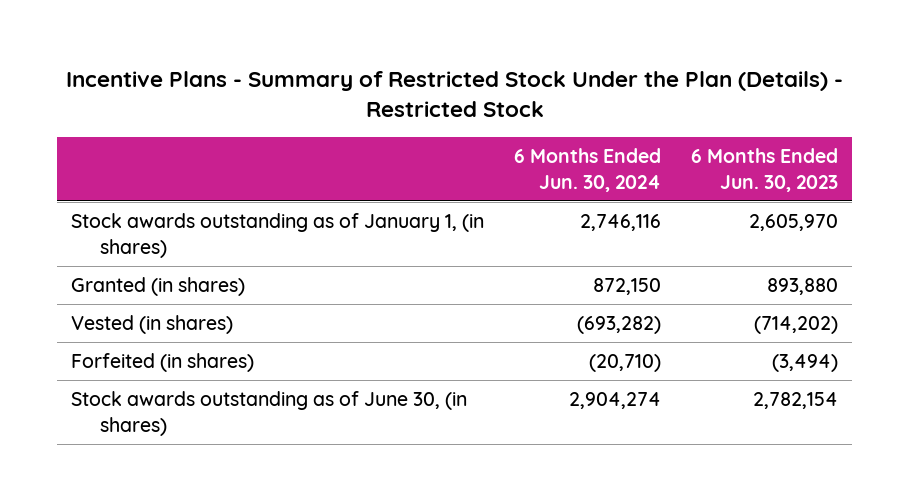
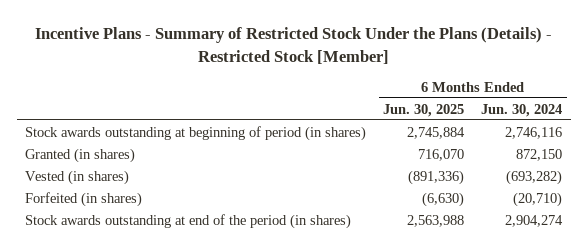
[65,71,843,118] Incentive Plans - Summary of Restricted Stock Under the Plan (Details) - Restricted Stock -> [34,27,552,64] Incentive Plans - Summary of Restricted Stock Under the Plans (Details) - Restricted Stock [Member]
[690,148,838,192] 6 Months Ended Jun. 30, 2023 -> none
none -> [383,103,465,117] Jun. 30, 2025
[71,213,485,258] Stock awards outstanding as of January 1, (in shares) -> [25,125,367,141] Stock awards outstanding at beginning of period (in shares)
[71,391,468,436] Stock awards outstanding as of June 30, (in shares) -> [25,213,352,229] Stock awards outstanding at end of the period (in shares)

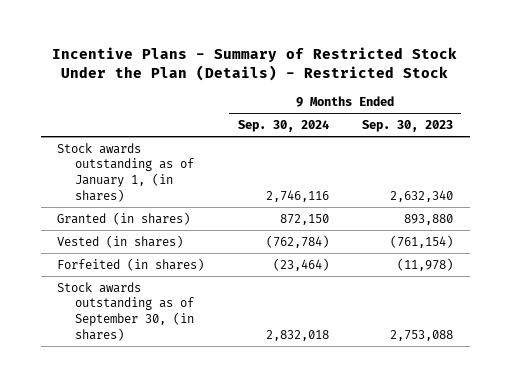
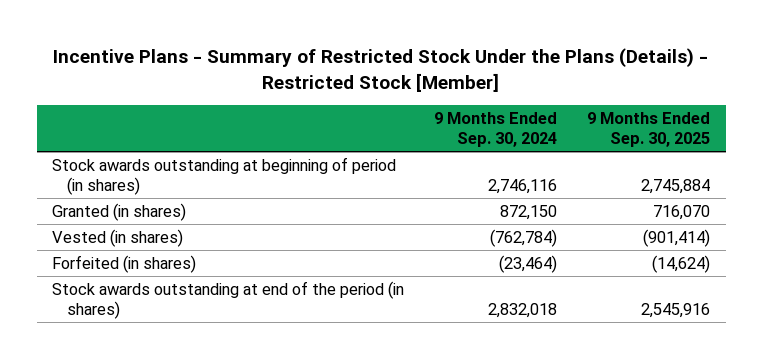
[52,47,458,82] Incentive Plans - Summary of Restricted Stock Under the Plan (Details) - Restricted Stock -> [53,47,709,92] Incentive Plans - Summary of Restricted Stock Under the Plans (Details) - Restricted Stock [Member]
[362,120,454,133] Sep. 30, 2023 -> none
none -> [587,111,711,148] 9 Months Ended Sep. 30, 2025
[57,142,194,202] Stock awards outstanding as of January 1, (in shares) -> [52,156,397,196] Stock awards outstanding at beginning of period (in shares)
[57,281,194,341] Stock awards outstanding as of September 30, (in shares) -> [52,280,405,320] Stock awards outstanding at end of the period (in shares)

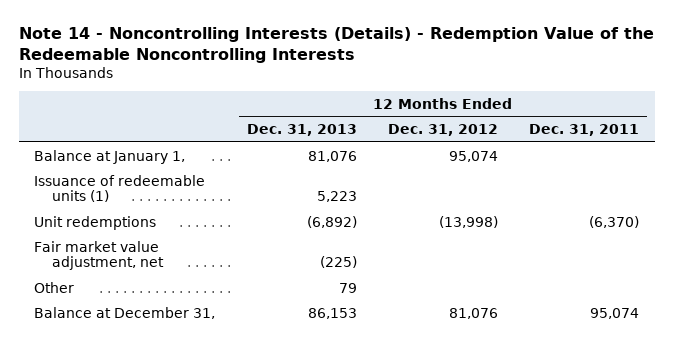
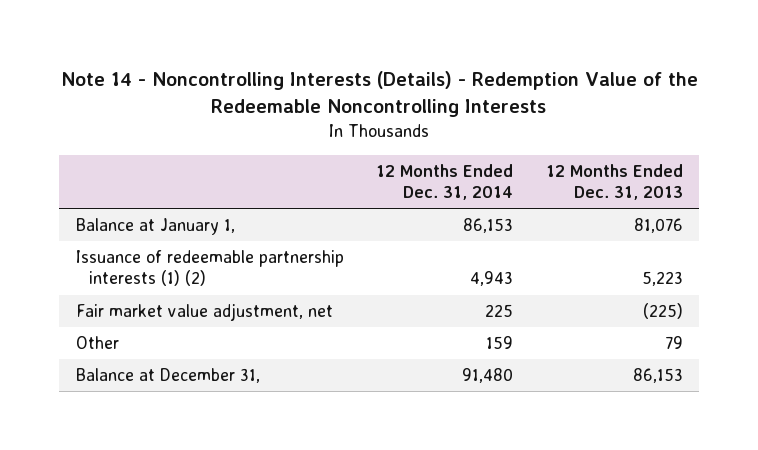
[388,123,499,136] Dec. 31, 2012 -> none
[529,123,640,136] Dec. 31, 2011 -> none
none -> [376,163,514,200] 12 Months Ended Dec. 31, 2014
[34,215,157,230] Unit redemptions -> none
[34,174,206,203] Issuance of redeemable units (1) -> [75,250,344,287] Issuance of redeemable partnership interests (1) (2)

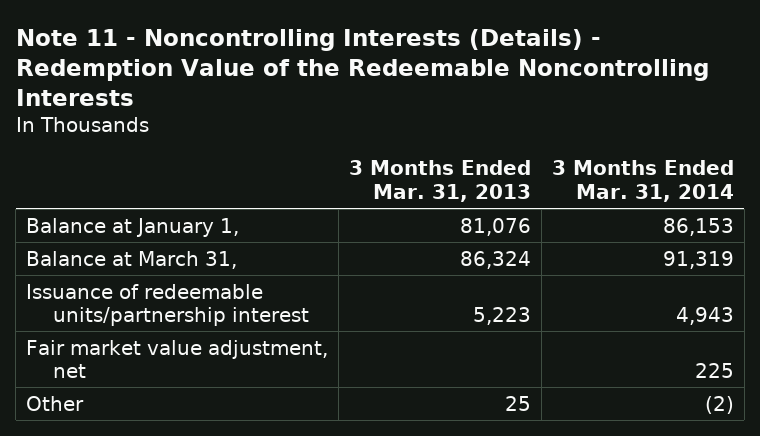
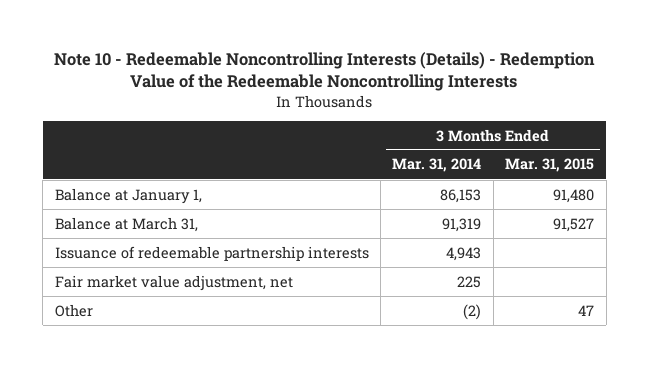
[15,28,709,107] Note 11 - Noncontrolling Interests (Details) - Redemption Value of the Redeemable Noncontrolling Interests -> [54,51,596,92] Note 10 - Redeemable Noncontrolling Interests (Details) - Redemption Value of the Redeemable Noncontrolling Interests
[348,160,531,202] 3 Months Ended Mar. 31, 2013 -> none
none -> [505,158,595,173] Mar. 31, 2015
[26,283,309,326] Issuance of redeemable units/partnership interest -> [54,245,369,261] Issuance of redeemable partnership interests

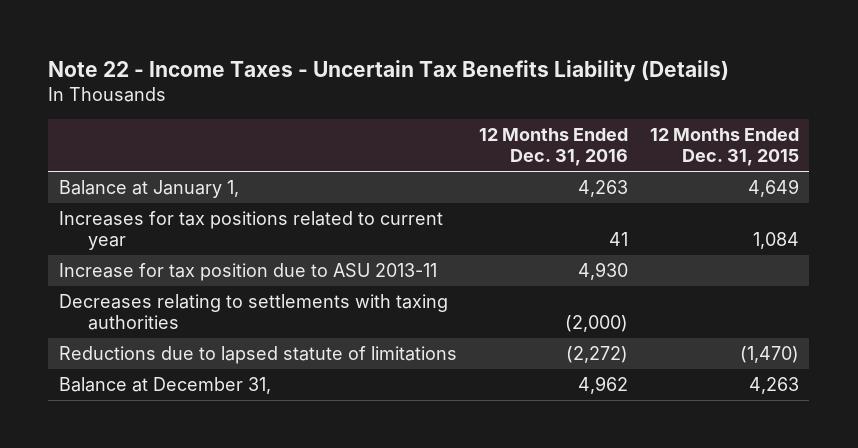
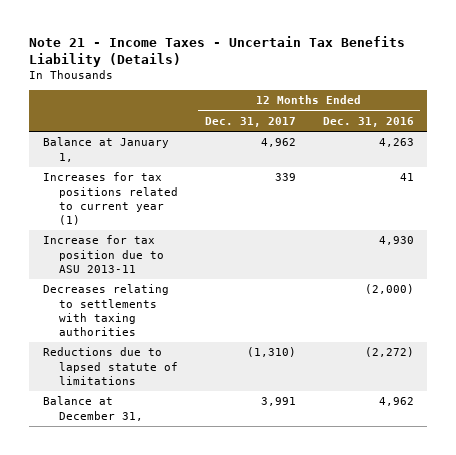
[48,59,730,82] Note 22 - Income Taxes - Uncertain Tax Benefits Liability (Details) -> [29,35,406,67] Note 21 - Income Taxes - Uncertain Tax Benefits Liability (Details)
[649,128,799,167] 12 Months Ended Dec. 31, 2015 -> none
none -> [204,117,296,128] Dec. 31, 2017
[59,211,444,251] Increases for tax positions related to current year -> [42,172,179,226] Increases for tax positions related to current year (1)

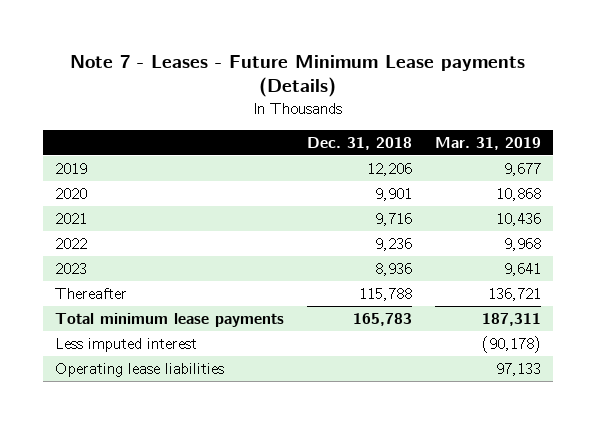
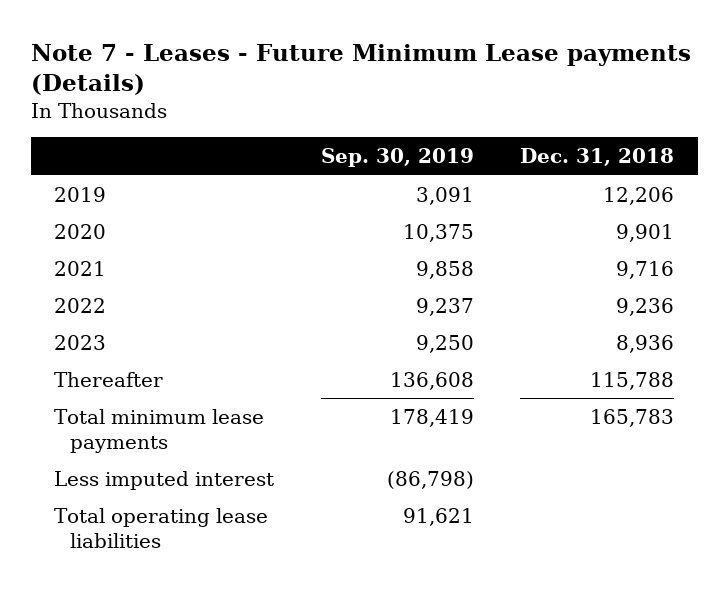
[435,136,542,150] Mar. 31, 2019 -> none
none -> [320,148,474,168] Sep. 30, 2019
[54,362,224,377] Operating lease liabilities -> [54,507,269,548] Total operating lease liabilities

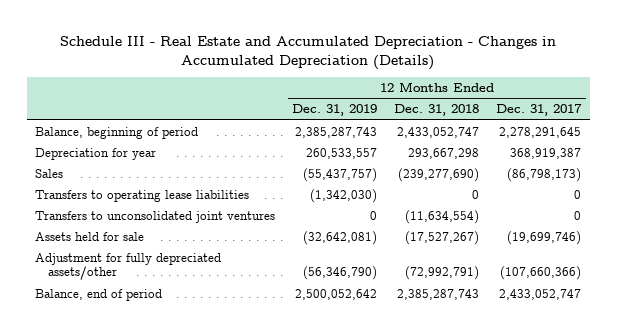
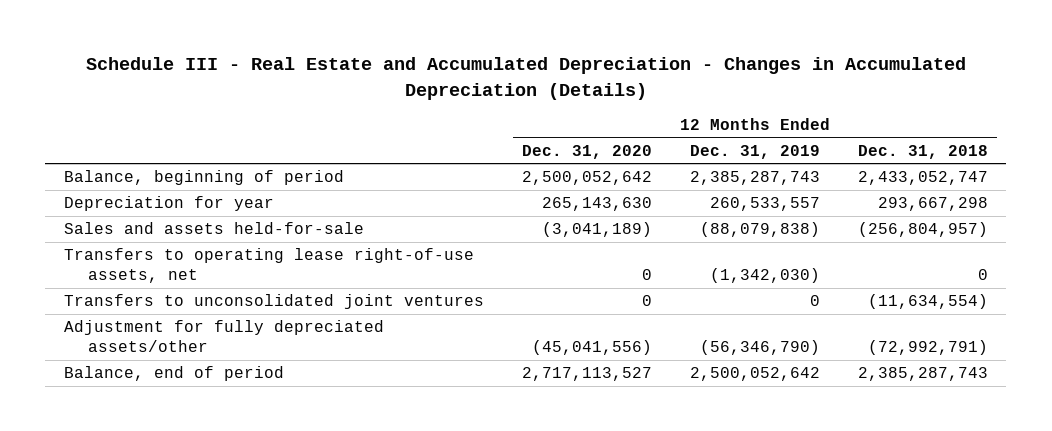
[496,104,583,117] Dec. 31, 2017 -> none
none -> [522,144,653,159] Dec. 31, 2020
[35,168,64,178] Sales -> none
none -> [64,222,365,235] Sales and assets held-for-sale
[35,189,250,202] Transfers to operating lease liabilities -> [64,248,475,284] Transfers to operating lease right-of-use assets, net
[35,231,145,241] Assets held for sale -> none

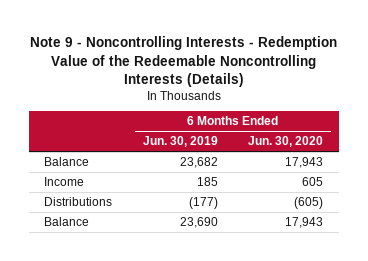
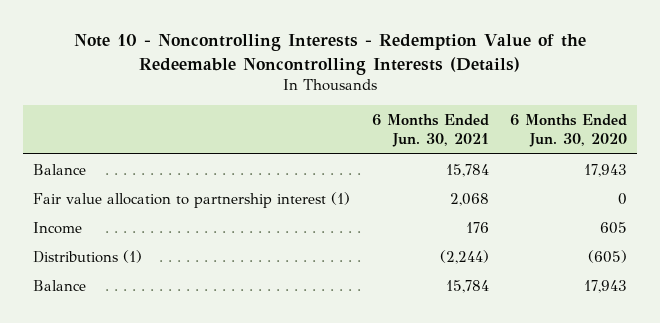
[29,36,337,87] Note 9 - Noncontrolling Interests - Redemption Value of the Redeemable Noncontrolling Interests (Details) -> [74,34,587,75] Note 10 - Noncontrolling Interests - Redemption Value of the Redeemable Noncontrolling Interests (Details)
[142,136,218,148] Jun. 30, 2019 -> none
none -> [371,113,489,148] 6 Months Ended Jun. 30, 2021
none -> [33,191,351,208] Fair value allocation to partnership interest (1)
[44,196,113,206] Distributions -> [33,249,143,263] Distributions (1)

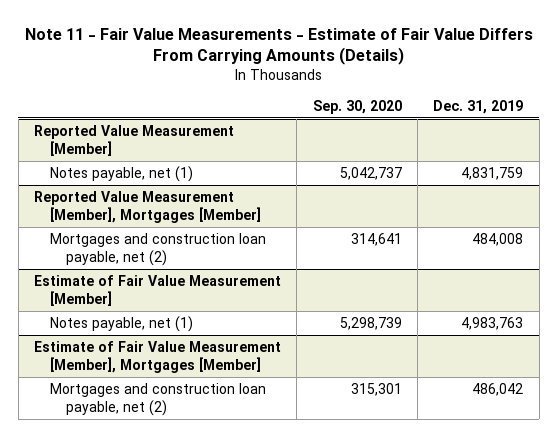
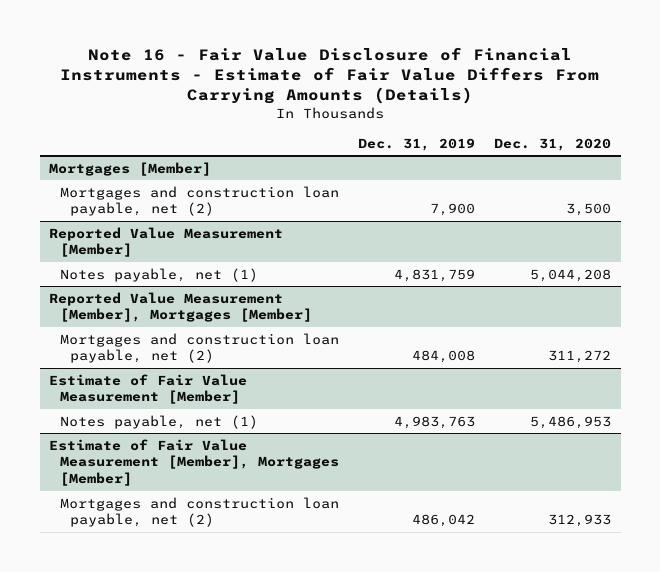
[24,27,533,66] Note 11 - Fair Value Measurements - Estimate of Fair Value Differs From Carrying Amounts (Details) -> [60,46,600,105] Note 16 - Fair Value Disclosure of Financial Instruments - Estimate of Fair Value Differs From Carrying Amounts (Details)
[312,99,402,114] Sep. 30, 2020 -> none
none -> [494,137,612,151] Dec. 31, 2020
none -> [49,161,212,176] Mortgages [Member]
none -> [59,185,339,217] Mortgages and construction loan payable, net (2)

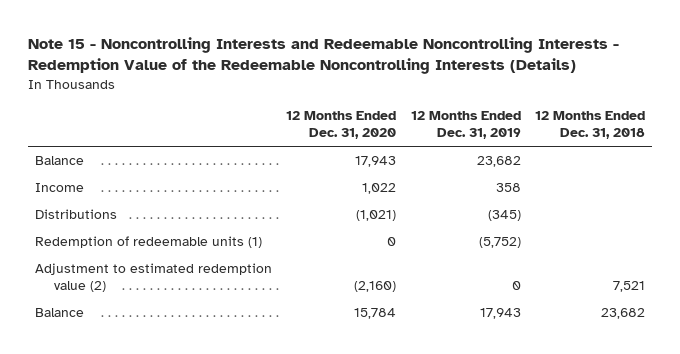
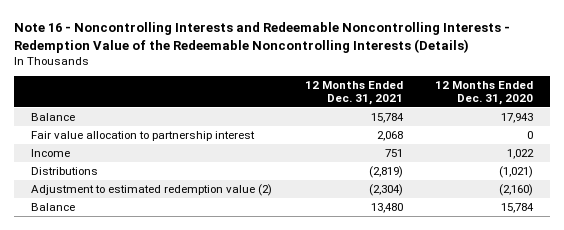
[28,37,620,75] Note 15 - Noncontrolling Interests and Redeemable Noncontrolling Interests - Redemption Value of the Redeemable Noncontrolling Interests (Details) -> [14,22,511,53] Note 16 - Noncontrolling Interests and Redeemable Noncontrolling Interests - Redemption Value of the Redeemable Noncontrolling Interests (Details)
[410,111,521,140] 12 Months Ended Dec. 31, 2019 -> none
[534,111,645,140] 12 Months Ended Dec. 31, 2018 -> none
none -> [304,80,403,106] 12 Months Ended Dec. 31, 2021
none -> [30,130,255,141] Fair value allocation to partnership interest
[35,236,263,249] Redemption of redeemable units (1) -> none

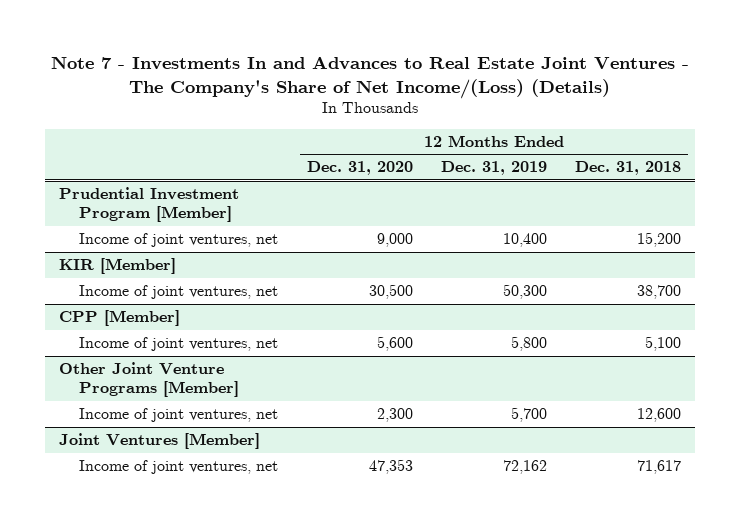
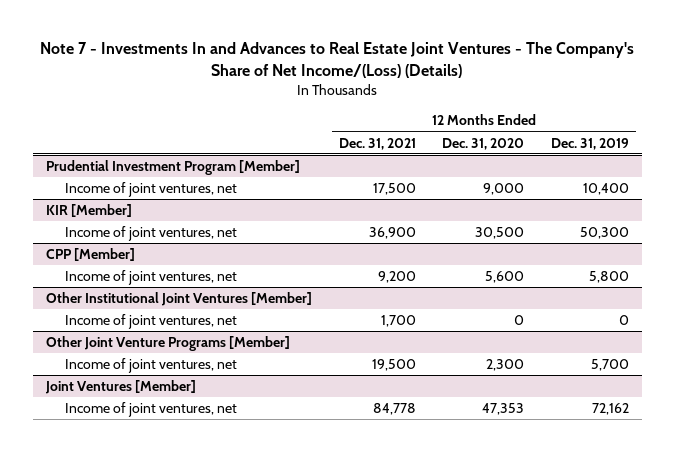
[574,161,681,176] Dec. 31, 2018 -> none
none -> [338,137,416,150] Dec. 31, 2021
none -> [45,292,312,307] Other Institutional Joint Ventures [Member]
none -> [64,314,237,330] Income of joint ventures, net

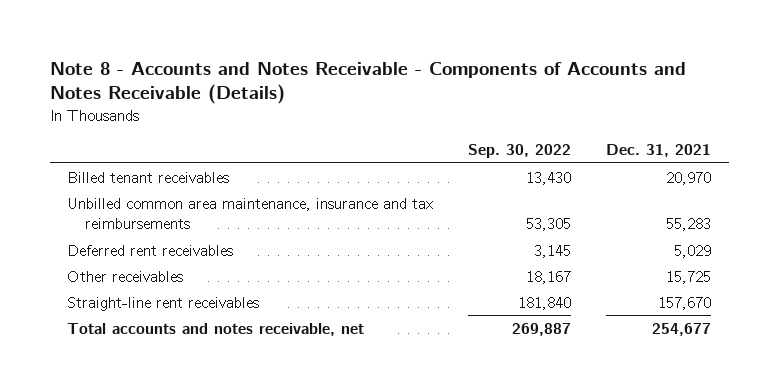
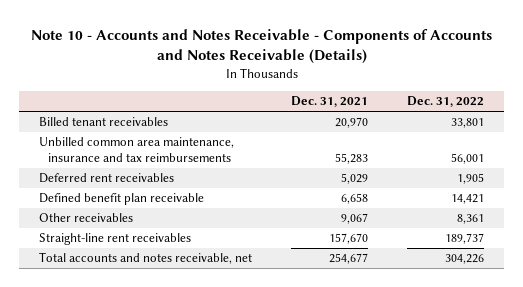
[49,61,686,105] Note 8 - Accounts and Notes Receivable - Components of Accounts and Notes Receivable (Details) -> [30,28,492,65] Note 10 - Accounts and Notes Receivable - Components of Accounts and Notes Receivable (Details)
[468,144,572,159] Sep. 30, 2022 -> none
none -> [407,96,485,108] Dec. 31, 2022
none -> [38,193,204,206] Defined benefit plan receivable
[666,270,712,284] 15,725 -> [341,213,369,225] 9,067

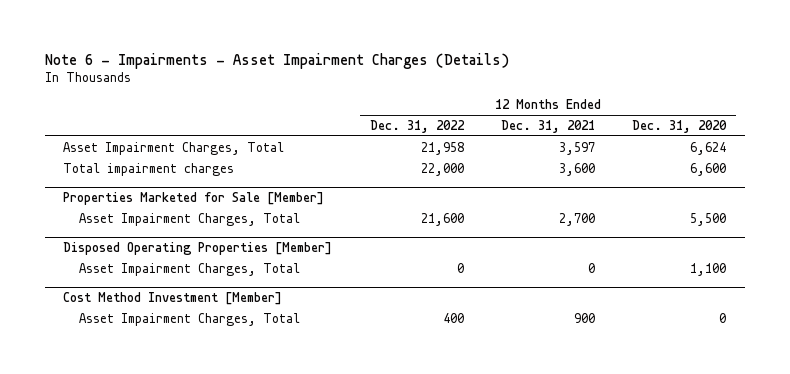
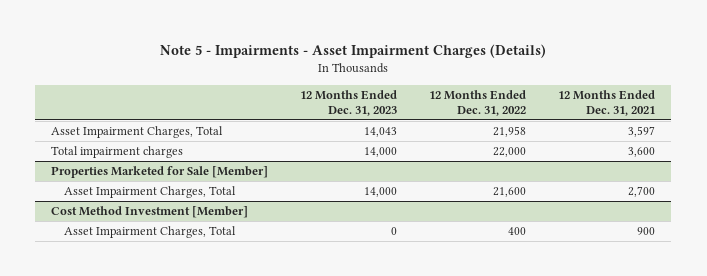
[44,52,509,69] Note 6 - Impairments - Asset Impairment Charges (Details) -> [160,43,547,58] Note 5 - Impairments - Asset Impairment Charges (Details)
[632,119,728,133] Dec. 31, 2020 -> none
none -> [300,89,398,116] 12 Months Ended Dec. 31, 2023
[63,241,333,255] Disposed Operating Properties [Member] -> none
[79,262,301,276] Asset Impairment Charges, Total -> none

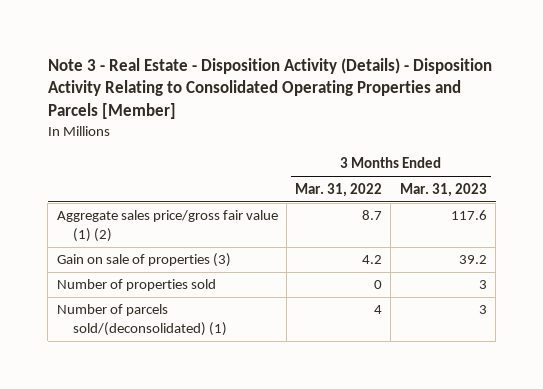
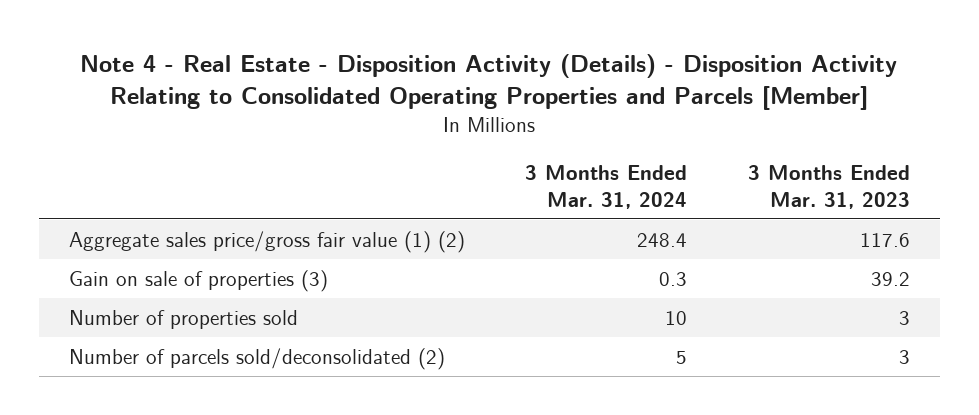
[47,57,492,120] Note 3 - Real Estate - Disposition Activity (Details) - Disposition Activity Relating to Consolidated Operating Properties and Parcels [Member] -> [80,53,898,111] Note 4 - Real Estate - Disposition Activity (Details) - Disposition Activity Relating to Consolidated Operating Properties and Parcels [Member]
[295,182,383,197] Mar. 31, 2022 -> none
none -> [525,164,688,209] 3 Months Ended Mar. 31, 2024
[56,304,227,336] Number of parcels sold/(deconsolidated) (1) -> [69,347,446,370] Number of parcels sold/deconsolidated (2)

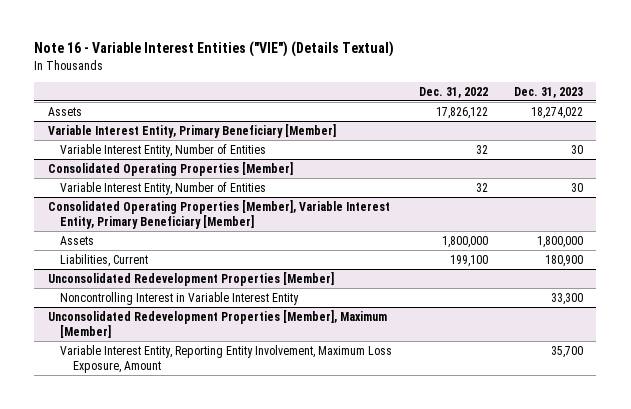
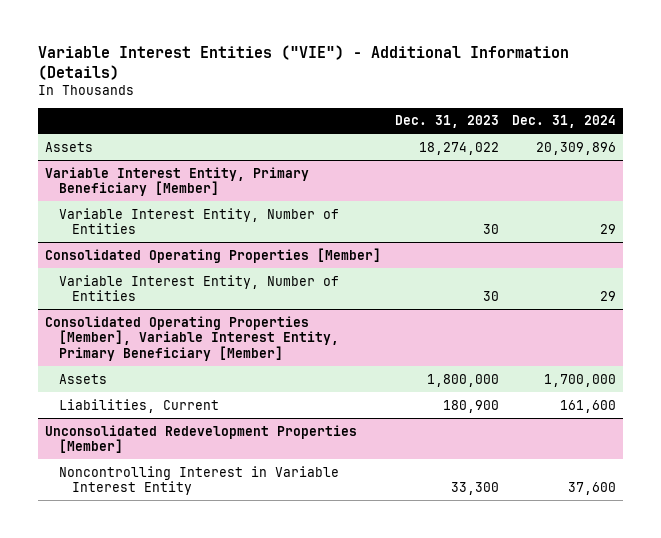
[34,41,395,58] Note 16 - Variable Interest Entities ("VIE") (Details Textual) -> [38,44,570,80] Variable Interest Entities ("VIE") - Additional Information (Details)
[418,86,488,98] Dec. 31, 2022 -> none
none -> [512,115,617,129] Dec. 31, 2024
[47,309,387,338] Unconsolidated Redevelopment Properties [Member], Maximum [Member] -> none
[60,344,393,373] Variable Interest Entity, Reporting Entity Involvement, Maximum Loss Exposure, Amount -> none

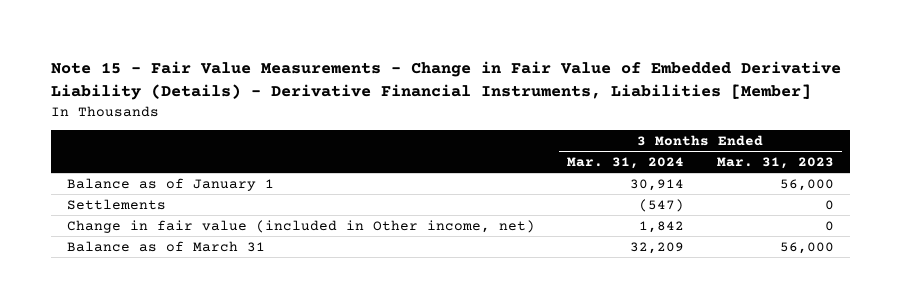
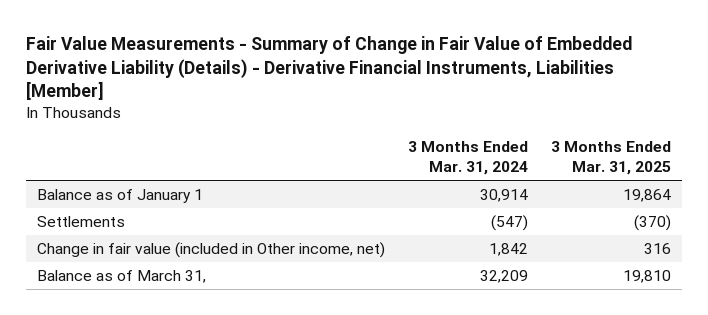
[50,61,841,101] Note 15 - Fair Value Measurements - Change in Fair Value of Embedded Derivative Liability (Details) - Derivative Financial Instruments, Liabilities [Member] -> [25,35,632,101] Fair Value Measurements - Summary of Change in Fair Value of Embedded Derivative Liability (Details) - Derivative Financial Instruments, Liabilities [Member]
[716,157,834,170] Mar. 31, 2023 -> none
none -> [550,141,671,176] 3 Months Ended Mar. 31, 2025
[66,240,265,252] Balance as of March 31 -> [37,269,207,283] Balance as of March 31,

